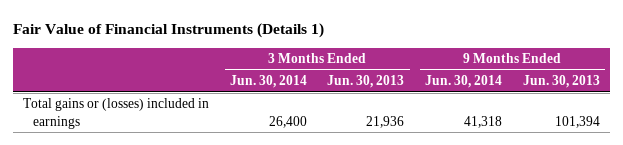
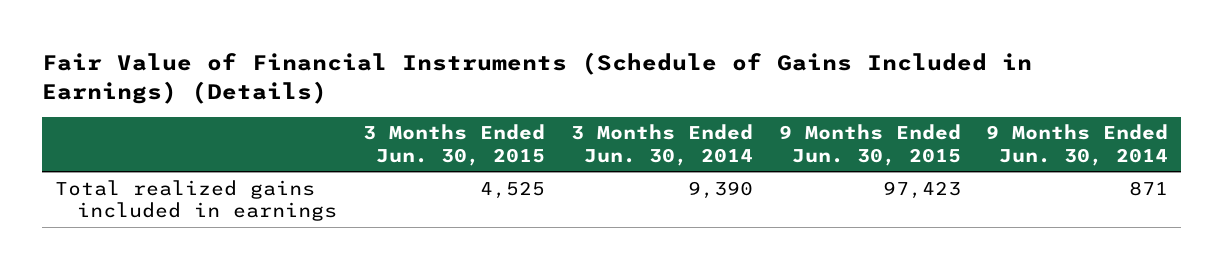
[12,22,324,38] Fair Value of Financial Instruments (Details 1) -> [41,52,1032,104] Fair Value of Financial Instruments (Schedule of Gains Included in Earnings) (Details)
[327,75,405,89] Jun. 30, 2013 -> none
[522,75,600,89] Jun. 30, 2013 -> none
none -> [363,124,546,166] 3 Months Ended Jun. 30, 2015
none -> [778,124,961,166] 9 Months Ended Jun. 30, 2015
[22,98,209,129] Total gains or (losses) included in earnings -> [54,179,338,221] Total realized gains included in earnings
[268,115,307,128] 26,400 -> [687,180,753,199] 9,390
[464,115,503,128] 41,318 -> [1129,180,1169,196] 871

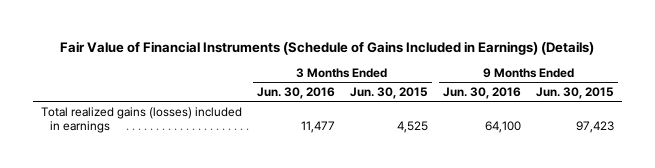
[570,124,753,166] 3 Months Ended Jun. 30, 2014 -> none
[986,124,1169,166] 9 Months Ended Jun. 30, 2014 -> none
none -> [256,87,335,100] Jun. 30, 2016
none -> [443,87,522,100] Jun. 30, 2016
[54,179,338,221] Total realized gains included in earnings -> [40,106,242,133] Total realized gains (losses) included in earnings

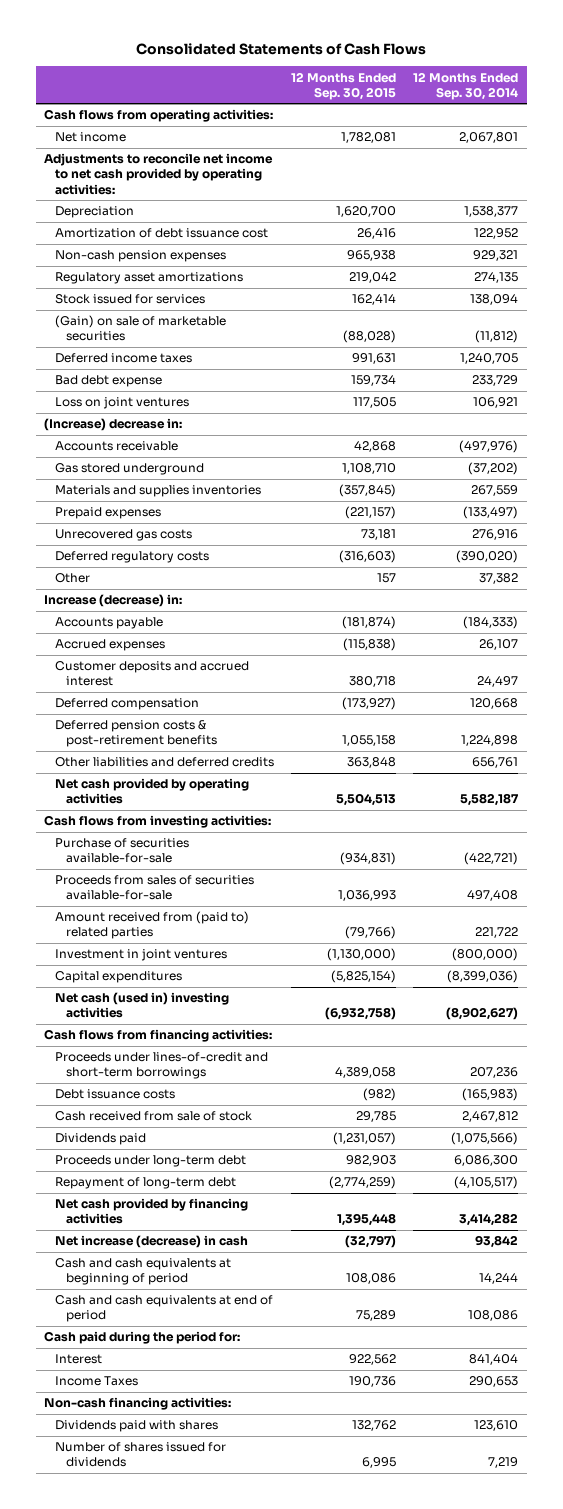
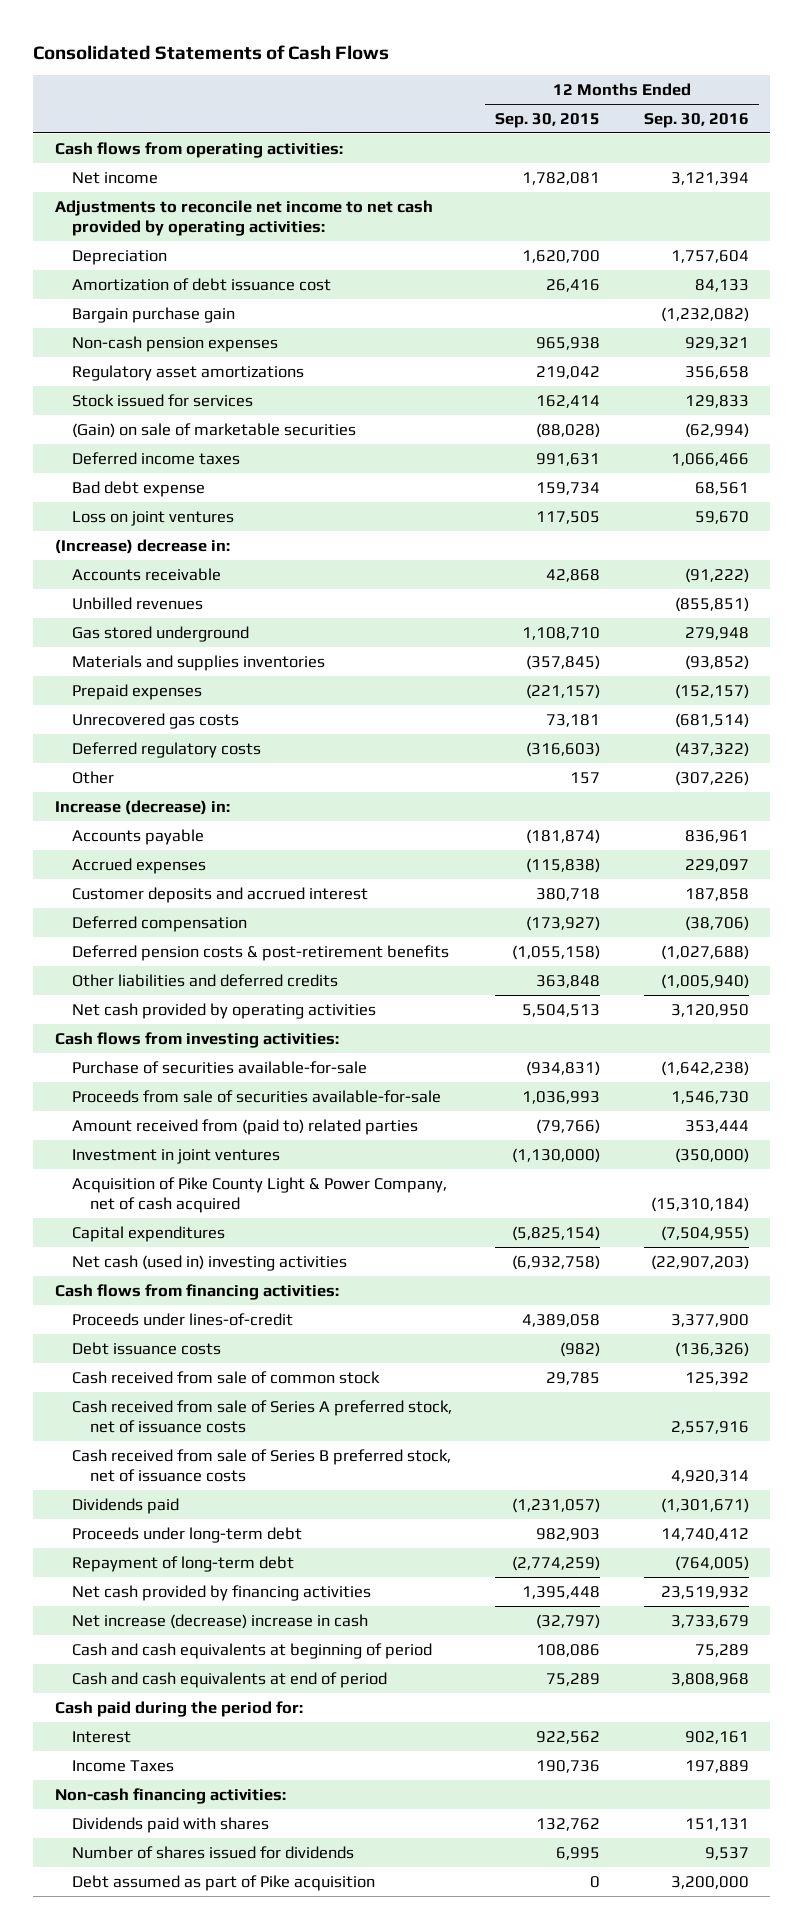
[413,71,519,100] 12 Months Ended Sep. 30, 2014 -> none
none -> [643,112,749,128] Sep. 30, 2016
none -> [72,306,236,323] Bargain purchase gain
none -> [72,596,204,610] Unbilled revenues
[342,735,397,747] 1,055,158 -> [512,944,601,960] (1,055,158)
[54,875,254,901] Proceeds from sales of securities available-for-sale -> [72,1089,442,1103] Proceeds from sale of securities available-for-sale
none -> [72,1176,448,1214] Acquisition of Pike County Light & Power Company, net of cash acquired
[54,1052,268,1080] Proceeds under lines-of-credit and short-term borrowings -> [72,1312,294,1326] Proceeds under lines-of-credit
[54,1111,252,1122] Cash received from sale of stock -> [72,1370,381,1384] Cash received from sale of common stock
none -> [72,1399,453,1434] Cash received from sale of Series A preferred stock, net of issuance costs
none -> [72,1448,452,1483] Cash received from sale of Series B preferred stock, net of issuance costs
[54,1235,248,1249] Net increase (decrease) in cash -> [72,1613,369,1629] Net increase (decrease) increase in cash
none -> [72,1874,376,1891] Debt assumed as part of Pike acquisition

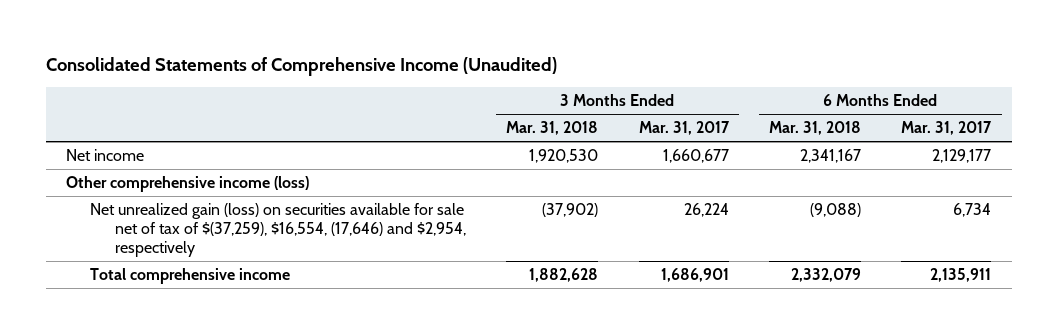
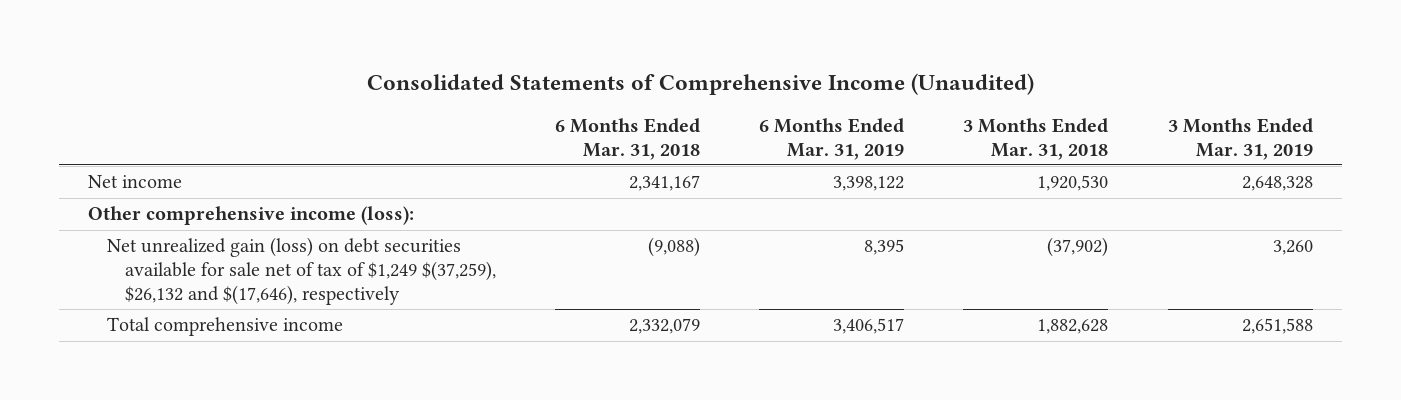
[638,121,730,136] Mar. 31, 2017 -> none
[901,121,993,136] Mar. 31, 2017 -> none
none -> [759,117,905,160] 6 Months Ended Mar. 31, 2019
none -> [1167,117,1313,160] 3 Months Ended Mar. 31, 2019
[66,176,310,193] Other comprehensive income (loss) -> [88,206,415,226] Other comprehensive income (loss):
[90,203,466,257] Net unrealized gain (loss) on securities available for sale net of tax of $(37,259), $16,554, (17,646) and $2,954, respectively -> [106,237,496,305] Net unrealized gain (loss) on debt securities available for sale net of tax of $1,249 $(37,259), $26,132 and $(17,646), respectively

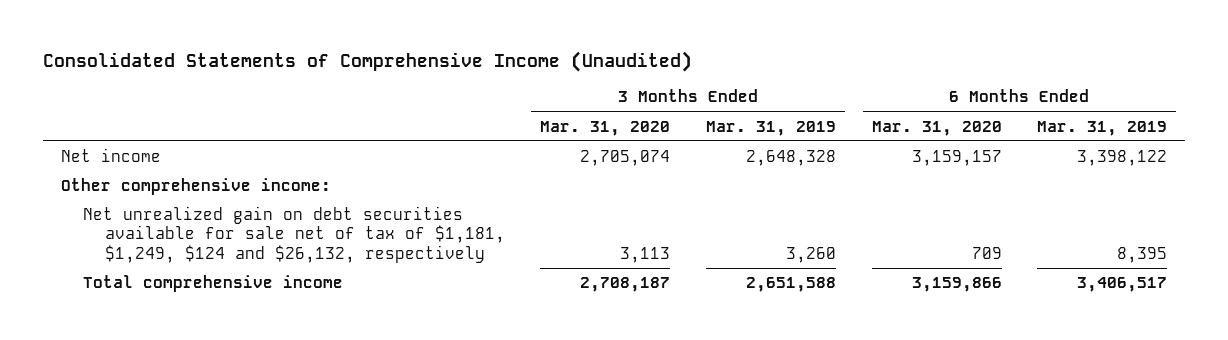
[555,117,701,160] 6 Months Ended Mar. 31, 2018 -> none
[963,117,1109,160] 3 Months Ended Mar. 31, 2018 -> none
none -> [540,120,671,136] Mar. 31, 2020
none -> [871,120,1002,136] Mar. 31, 2020
[88,206,415,226] Other comprehensive income (loss): -> [61,178,332,196] Other comprehensive income:
[106,237,496,305] Net unrealized gain (loss) on debt securities available for sale net of tax of $1,249 $(37,259), $26,132 and $(17,646), respectively -> [82,206,505,263] Net unrealized gain on debt securities available for sale net of tax of $1,181, $1,249, $124 and $26,132, respectively

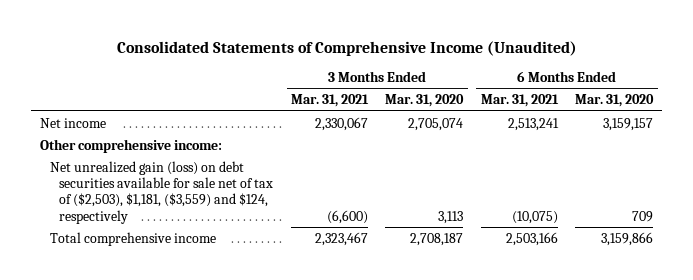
[705,120,836,136] Mar. 31, 2019 -> none
[1037,120,1168,136] Mar. 31, 2019 -> none
none -> [290,94,369,108] Mar. 31, 2021
none -> [480,94,559,108] Mar. 31, 2021
[82,206,505,263] Net unrealized gain on debt securities available for sale net of tax of $1,181, $1,249, $124 and $26,132, respectively -> [49,160,274,224] Net unrealized gain (loss) on debt securities available for sale net of tax of ($2,503), $1,181, ($3,559) and $124, respectively

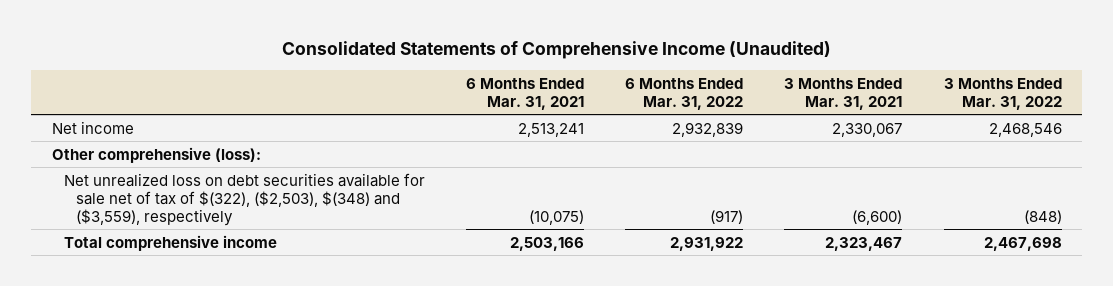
[385,94,465,108] Mar. 31, 2020 -> none
[575,94,655,108] Mar. 31, 2020 -> none
none -> [625,77,744,110] 6 Months Ended Mar. 31, 2022
none -> [943,77,1062,110] 3 Months Ended Mar. 31, 2022
[40,138,223,153] Other comprehensive income: -> [51,146,261,163] Other comprehensive (loss):
[49,160,274,224] Net unrealized gain (loss) on debt securities available for sale net of tax of ($2,503), $1,181, ($3,559) and $124, respectively -> [63,172,425,226] Net unrealized loss on debt securities available for sale net of tax of $(322), ($2,503), $(348) and ($3,559), respectively

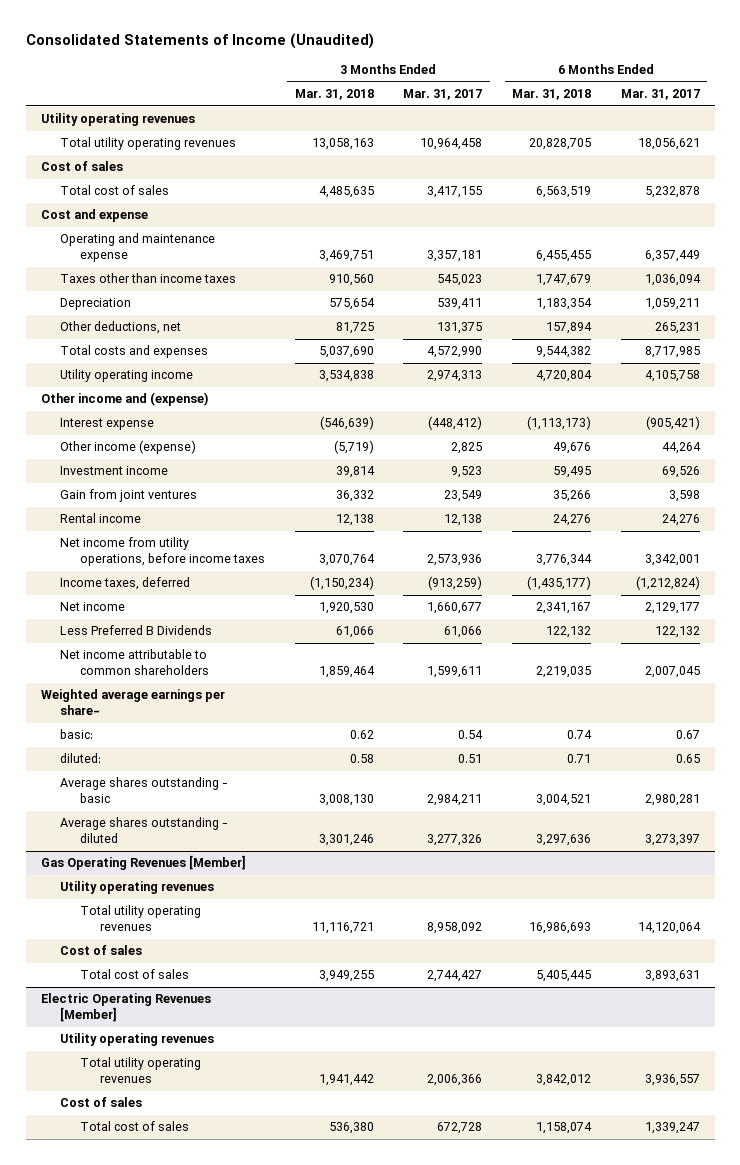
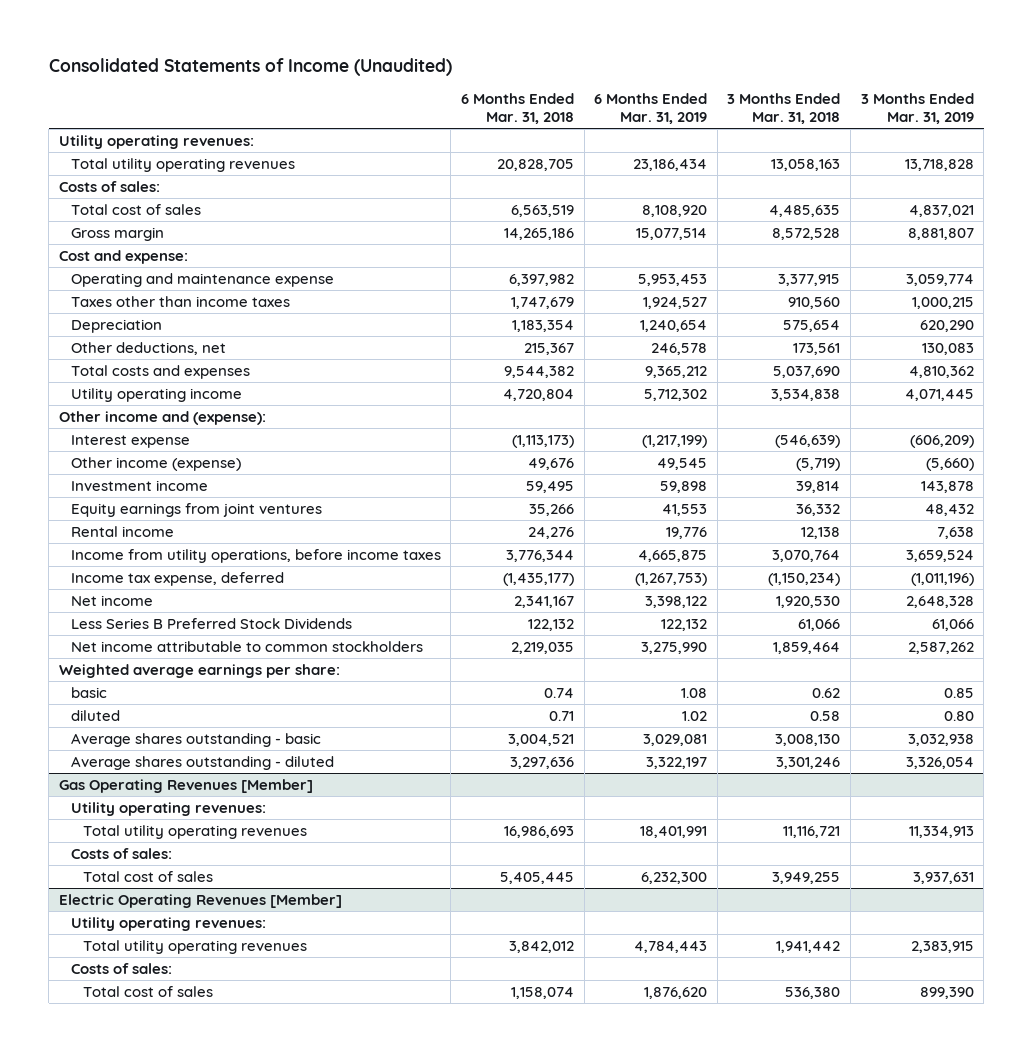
[403,89,483,101] Mar. 31, 2017 -> none
[620,89,700,101] Mar. 31, 2017 -> none
none -> [594,92,708,125] 6 Months Ended Mar. 31, 2019
none -> [860,92,974,125] 3 Months Ended Mar. 31, 2019
[40,113,195,127] Utility operating revenues -> [58,134,254,149] Utility operating revenues:
[40,161,123,172] Cost of sales -> [58,180,160,192] Costs of sales:
none -> [70,226,164,241] Gross margin
[40,209,148,223] Cost and expense -> [58,249,188,264] Cost and expense:
[318,250,374,263] 3,469,751 -> [778,273,841,286] 3,377,915
[536,250,592,263] 6,455,455 -> [509,273,575,286] 6,397,982
[335,322,374,335] 81,725 -> [793,342,841,355] 173,561
[546,322,593,335] 157,894 -> [524,342,575,355] 215,367
[40,392,209,407] Other income and (expense) -> [58,410,266,425] Other income and (expense):
[60,489,198,503] Gain from joint ventures -> [70,502,322,517] Equity earnings from joint ventures
[60,537,265,567] Net income from utility operations, before income taxes -> [70,548,441,563] Income from utility operations, before income taxes
[60,577,191,591] Income taxes, deferred -> [70,571,284,586] Income tax expense, deferred
[60,625,213,636] Less Preferred B Dividends -> [70,617,352,629] Less Series B Preferred Stock Dividends
[60,649,209,676] Net income attributable to common shareholders -> [70,640,423,652] Net income attributable to common stockholders
[40,689,225,716] Weighted average earnings per share- -> [58,663,340,678] Weighted average earnings per share:
[60,729,94,740] basic: -> [70,686,107,698] basic
[60,753,102,764] diluted: -> [70,709,120,721] diluted
[60,881,215,895] Utility operating revenues -> [70,801,266,816] Utility operating revenues:
[60,945,143,956] Cost of sales -> [70,847,172,859] Costs of sales:
[60,1033,215,1047] Utility operating revenues -> [70,916,266,931] Utility operating revenues:
[60,1097,143,1108] Cost of sales -> [70,962,172,974] Costs of sales:

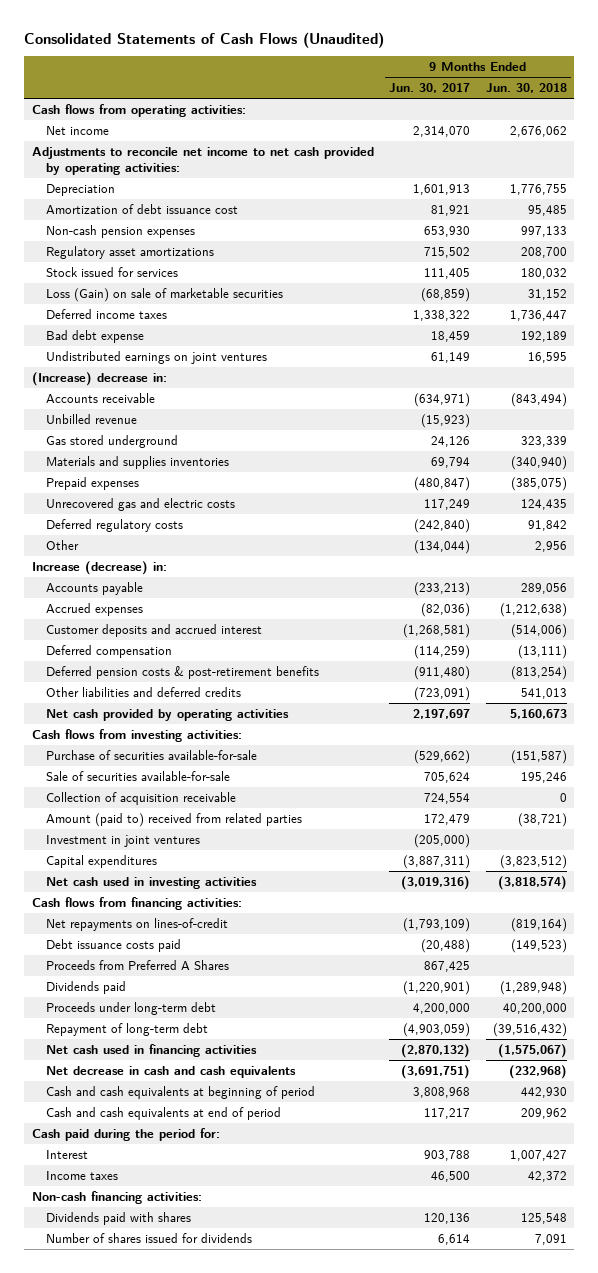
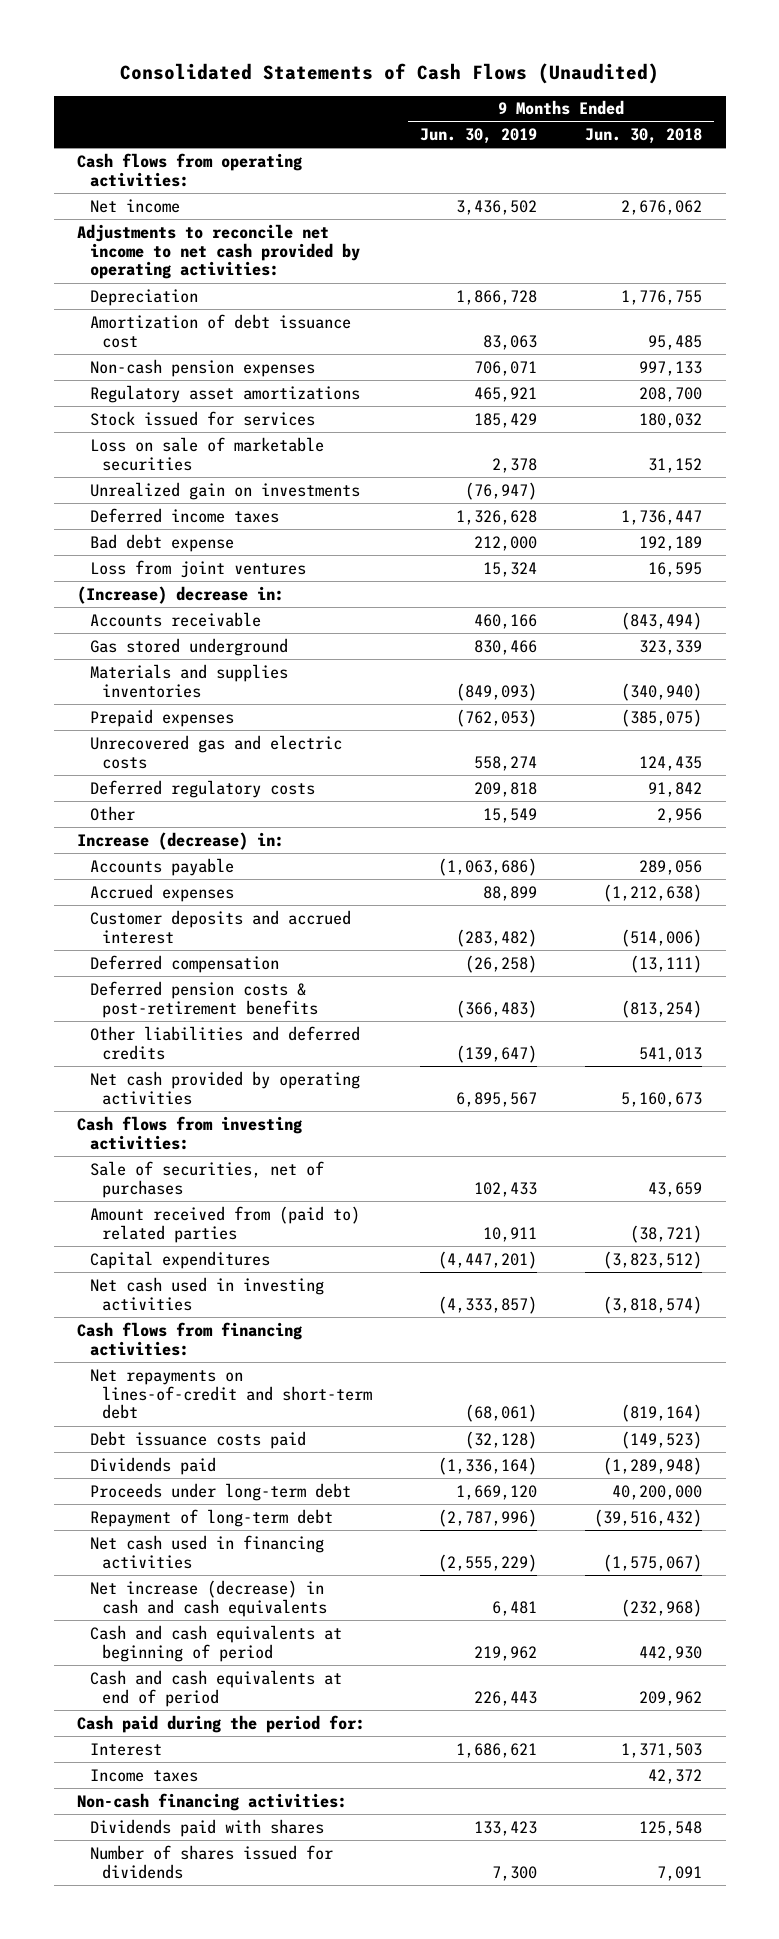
[389,83,471,94] Jun. 30, 2017 -> none
none -> [420,127,538,144] Jun. 30, 2019
[46,287,284,302] Loss (Gain) on sale of marketable securities -> [89,436,324,471] Loss on sale of marketable securities
none -> [89,481,360,500] Unrealized gain on investments
[46,350,268,364] Undistributed earnings on joint ventures -> [89,559,306,578] Loss from joint ventures
[46,413,138,424] Unbilled revenue -> none
[46,749,258,760] Purchase of securities available-for-sale -> none
[46,770,231,781] Sale of securities available-for-sale -> none
[46,791,237,805] Collection of acquisition receivable -> none
[46,834,201,847] Investment in joint ventures -> none
none -> [89,1160,324,1198] Sale of securities, net of purchases
[46,812,303,827] Amount (paid to) received from related parties -> [89,1205,360,1243] Amount received from (paid to) related parties
[46,917,229,931] Net repayments on lines-of-credit -> [89,1368,373,1420] Net repayments on lines-of-credit and short-term debt
[46,959,230,970] Proceeds from Preferred A Shares -> none
[46,1065,297,1078] Net decrease in cash and cash equivalents -> [89,1579,328,1617] Net increase (decrease) in cash and cash equivalents
[509,1149,567,1161] 1,007,427 -> [620,1742,702,1758] 1,371,503

